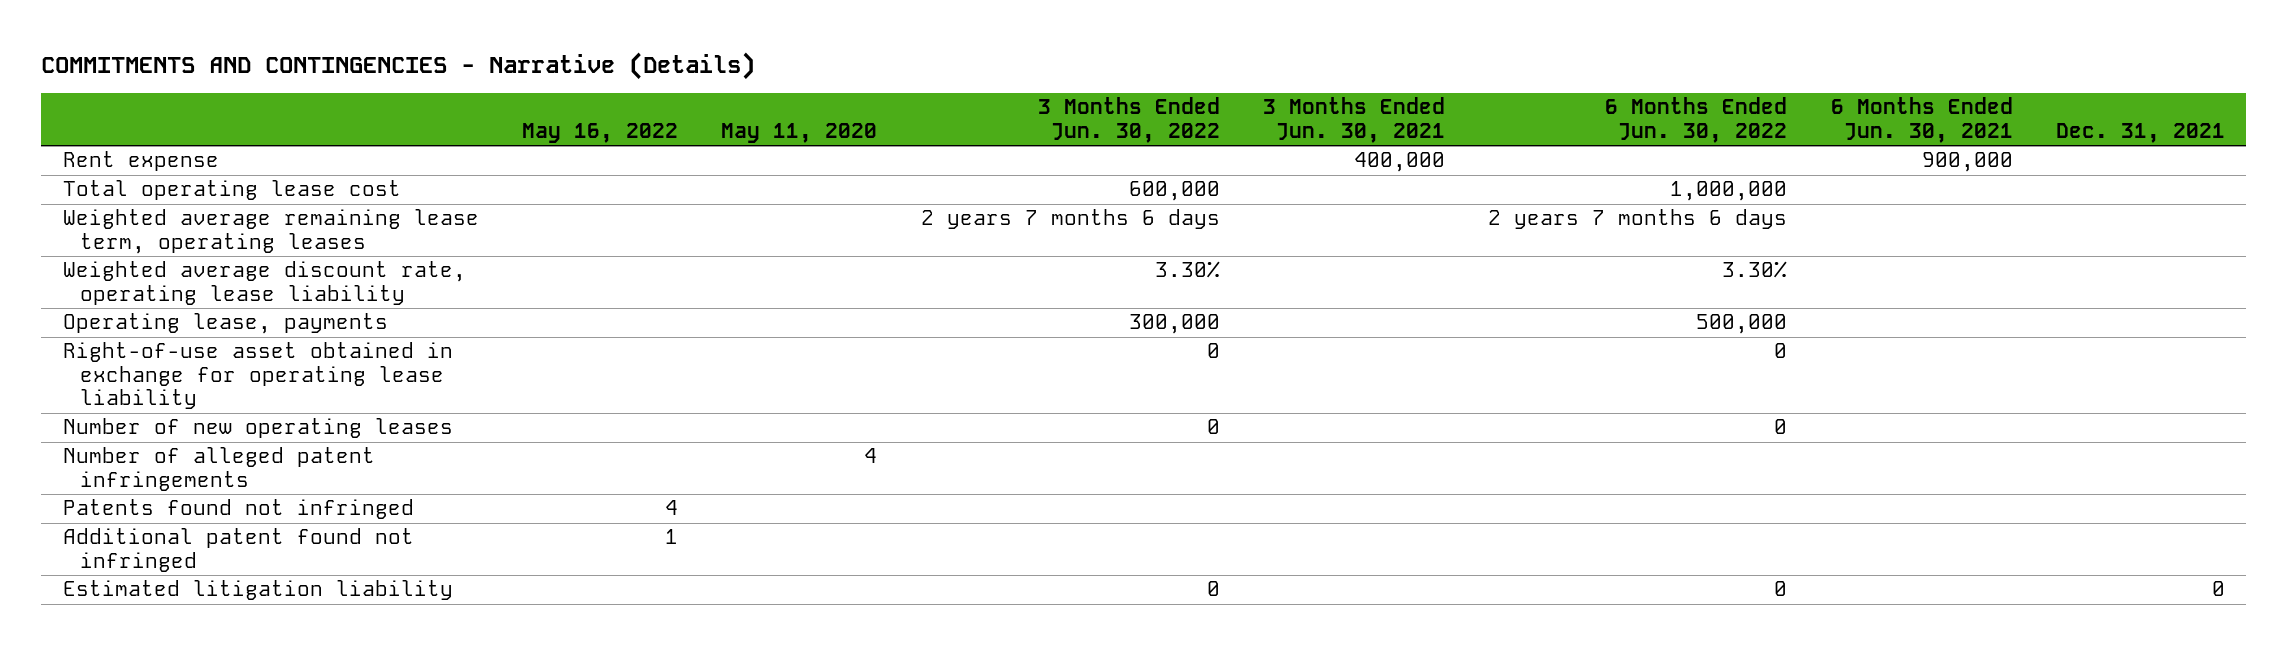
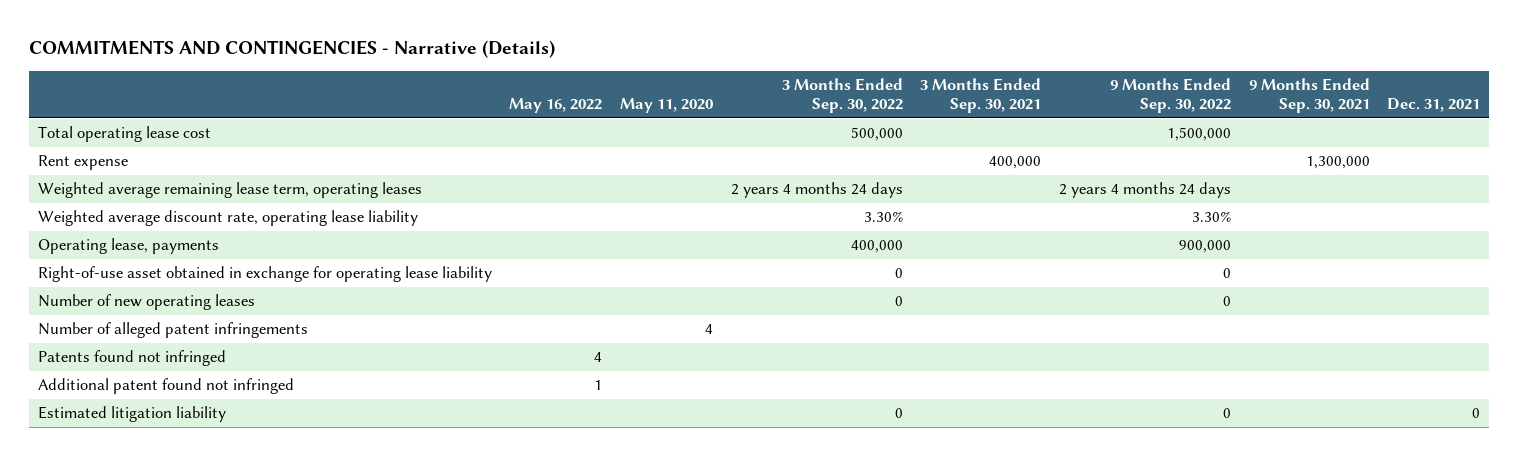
[1037,97,1220,143] 3 Months Ended Jun. 30, 2022 -> none
[1262,97,1445,143] 3 Months Ended Jun. 30, 2021 -> none
[1605,97,1788,143] 6 Months Ended Jun. 30, 2022 -> none
[1830,97,2013,143] 6 Months Ended Jun. 30, 2021 -> none
none -> [781,78,903,114] 3 Months Ended Sep. 30, 2022
none -> [920,78,1042,114] 3 Months Ended Sep. 30, 2021
none -> [1109,78,1231,114] 9 Months Ended Sep. 30, 2022
none -> [1248,78,1370,114] 9 Months Ended Sep. 30, 2021
[62,151,219,172] Rent expense -> [37,155,128,171] Rent expense

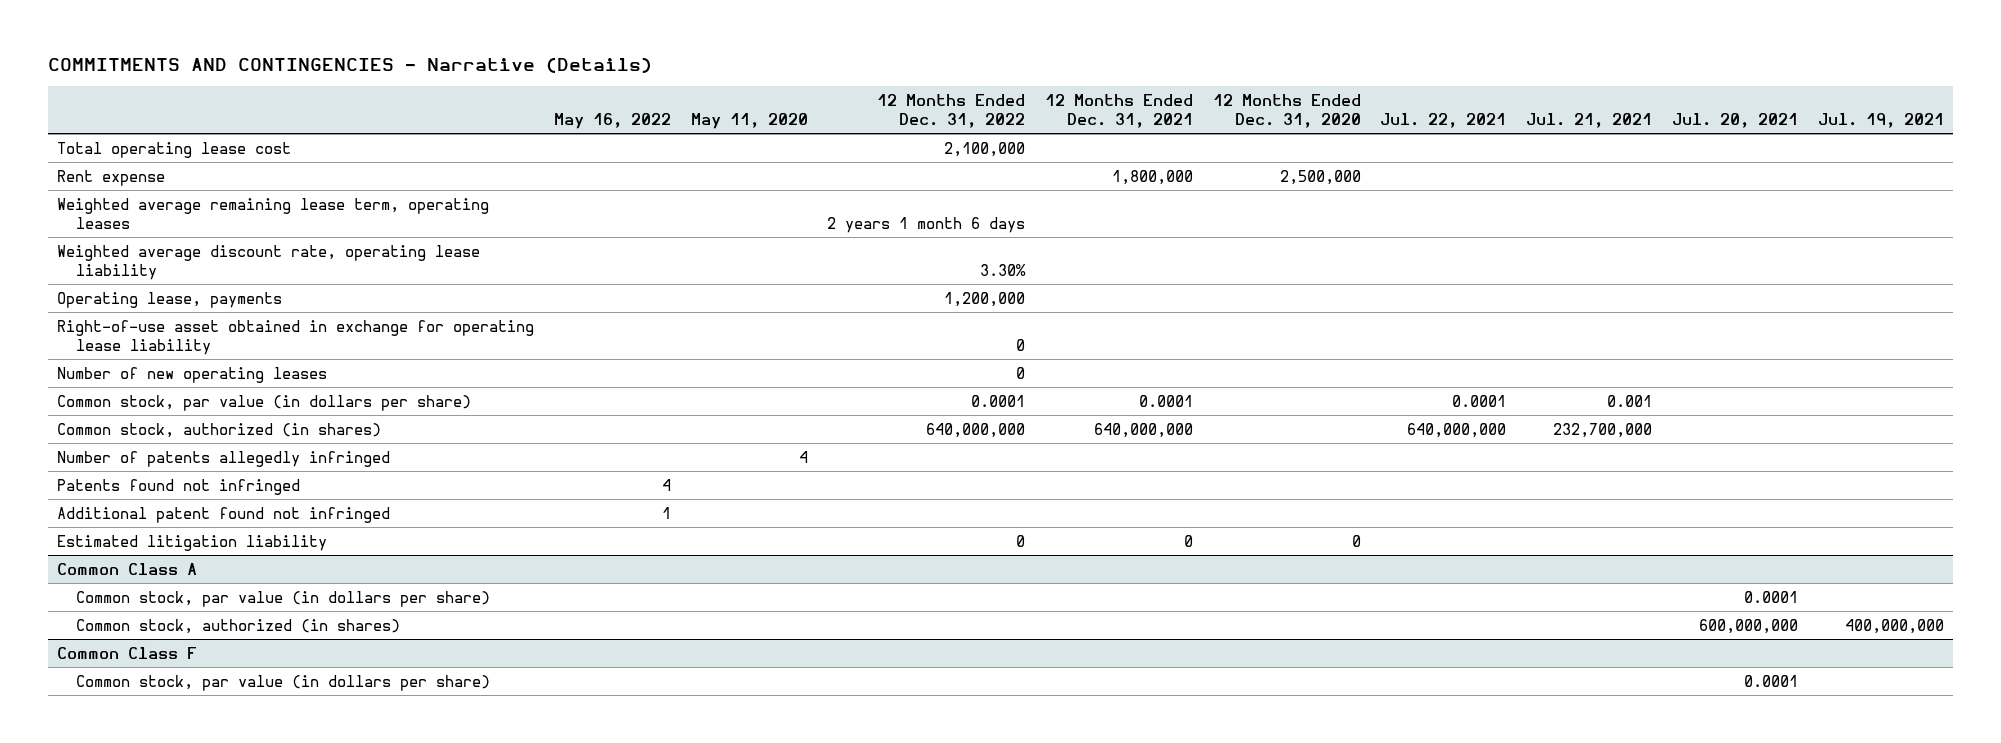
[781,78,903,114] 3 Months Ended Sep. 30, 2022 -> none
[920,78,1042,114] 3 Months Ended Sep. 30, 2021 -> none
[1109,78,1231,114] 9 Months Ended Sep. 30, 2022 -> none
[1248,78,1370,114] 9 Months Ended Sep. 30, 2021 -> none
[1387,98,1481,113] Dec. 31, 2021 -> none
none -> [877,94,1026,128] 12 Months Ended Dec. 31, 2022
none -> [1045,94,1194,128] 12 Months Ended Dec. 31, 2021
none -> [1212,94,1361,128] 12 Months Ended Dec. 31, 2020
none -> [1380,112,1507,128] Jul. 22, 2021
none -> [1526,112,1653,128] Jul. 21, 2021
none -> [1671,112,1798,128] Jul. 20, 2021
none -> [1817,112,1944,128] Jul. 19, 2021
none -> [57,394,472,411] Common stock, par value (in dollars per share)
none -> [57,422,382,438] Common stock, authorized (in shares)
[37,322,308,339] Number of alleged patent infringements -> [57,450,391,467] Number of patents allegedly infringed
none -> [57,562,198,575] Common Class A
none -> [75,590,490,607] Common stock, par value (in dollars per share)
none -> [75,618,400,634] Common stock, authorized (in shares)
none -> [57,646,198,659] Common Class F
none -> [75,674,490,691] Common stock, par value (in dollars per share)

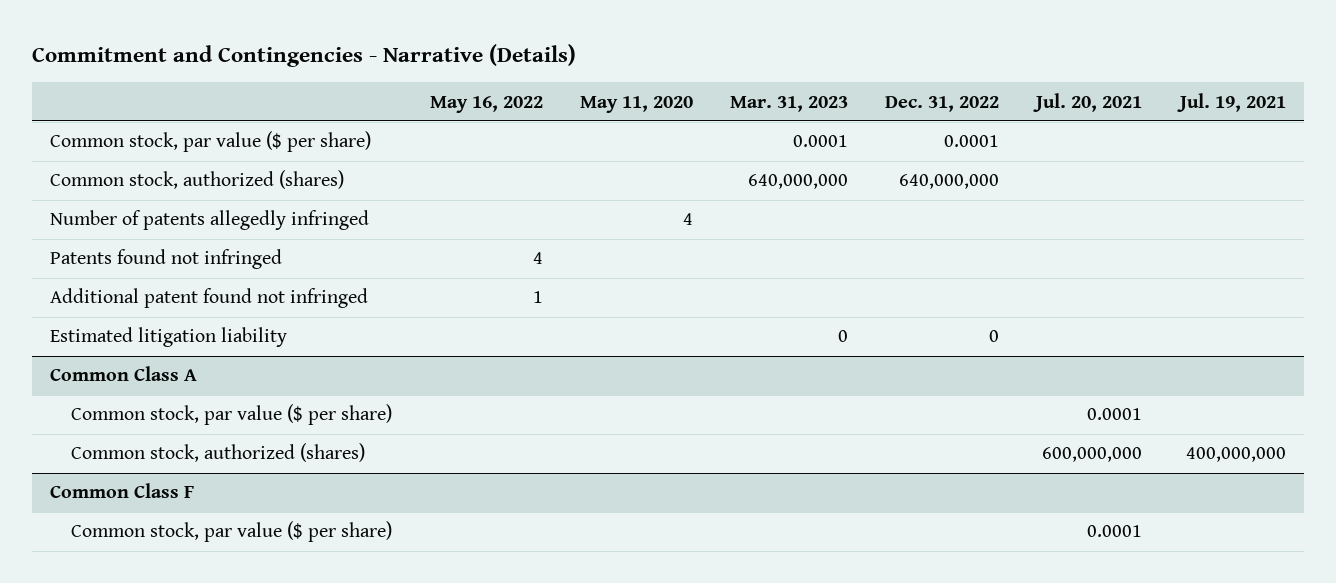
[47,57,652,74] COMMITMENTS AND CONTINGENCIES - Narrative (Details) -> [31,44,576,68] Commitment and Contingencies - Narrative (Details)
[877,94,1026,128] 12 Months Ended Dec. 31, 2022 -> none
[1045,94,1194,128] 12 Months Ended Dec. 31, 2021 -> none
[1212,94,1361,128] 12 Months Ended Dec. 31, 2020 -> none
[1380,112,1507,128] Jul. 22, 2021 -> none
[1526,112,1653,128] Jul. 21, 2021 -> none
none -> [730,95,849,112] Mar. 31, 2023
none -> [885,95,1000,112] Dec. 31, 2022
[57,141,292,158] Total operating lease cost -> none
[57,169,166,186] Rent expense -> none
[57,197,490,229] Weighted average remaining lease term, operating leases -> none
[57,244,481,280] Weighted average discount rate, operating lease liability -> none
[57,291,283,308] Operating lease, payments -> none
[57,319,535,355] Right-of-use asset obtained in exchange for operating lease liability -> none
[57,366,328,383] Number of new operating leases -> none
[57,394,472,411] Common stock, par value (in dollars per share) -> [50,131,372,153] Common stock, par value ($ per share)
[57,422,382,438] Common stock, authorized (in shares) -> [50,170,345,190] Common stock, authorized (shares)
[75,590,490,607] Common stock, par value (in dollars per share) -> [71,404,393,426] Common stock, par value ($ per share)
[75,618,400,634] Common stock, authorized (in shares) -> [71,443,366,463] Common stock, authorized (shares)
[75,674,490,691] Common stock, par value (in dollars per share) -> [71,521,393,543] Common stock, par value ($ per share)

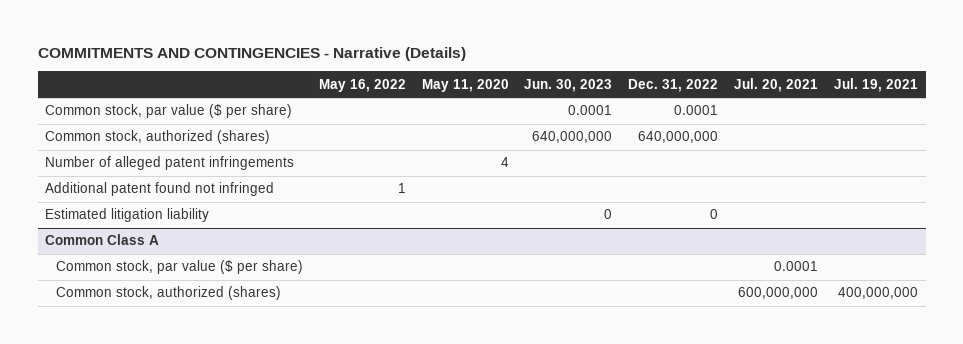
[31,44,576,68] Commitment and Contingencies - Narrative (Details) -> [37,47,466,62] COMMITMENTS AND CONTINGENCIES - Narrative (Details)
[730,95,849,112] Mar. 31, 2023 -> none
none -> [524,78,613,92] Jun. 30, 2023
[50,249,283,270] Patents found not infringed -> none
[50,210,370,231] Number of patents allegedly infringed -> [45,156,295,171] Number of alleged patent infringements
[50,483,195,499] Common Class F -> none
[71,521,393,543] Common stock, par value ($ per share) -> none

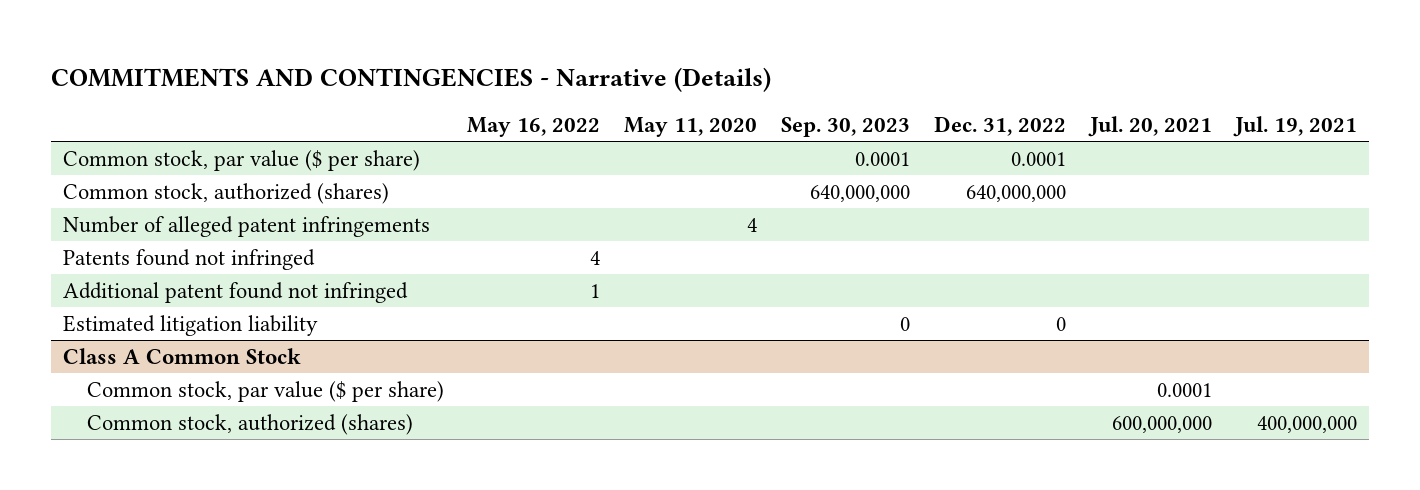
[524,78,613,92] Jun. 30, 2023 -> none
none -> [781,116,911,137] Sep. 30, 2023
none -> [62,248,315,270] Patents found not infringed
[45,234,160,246] Common Class A -> [62,347,301,364] Class A Common Stock

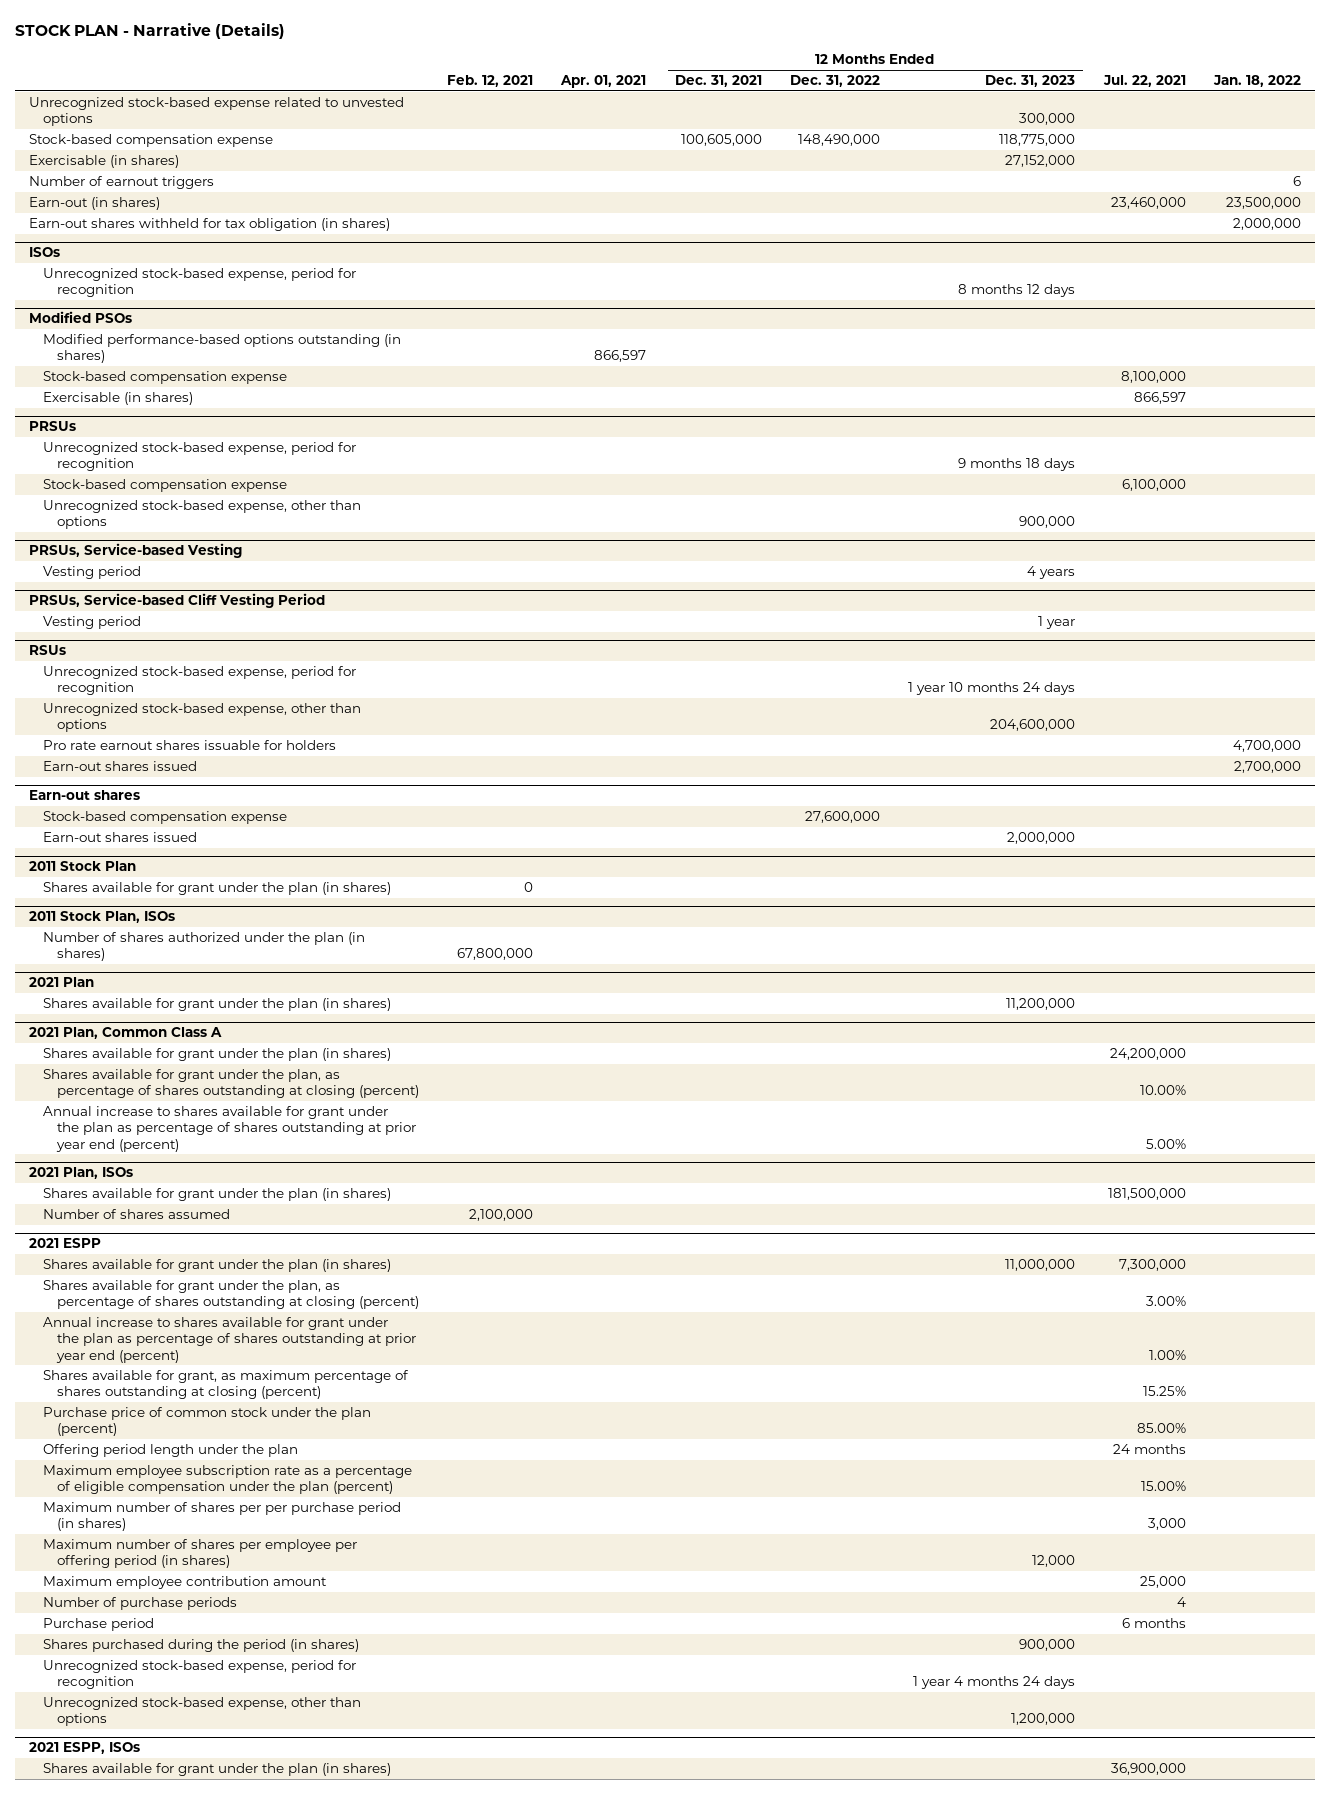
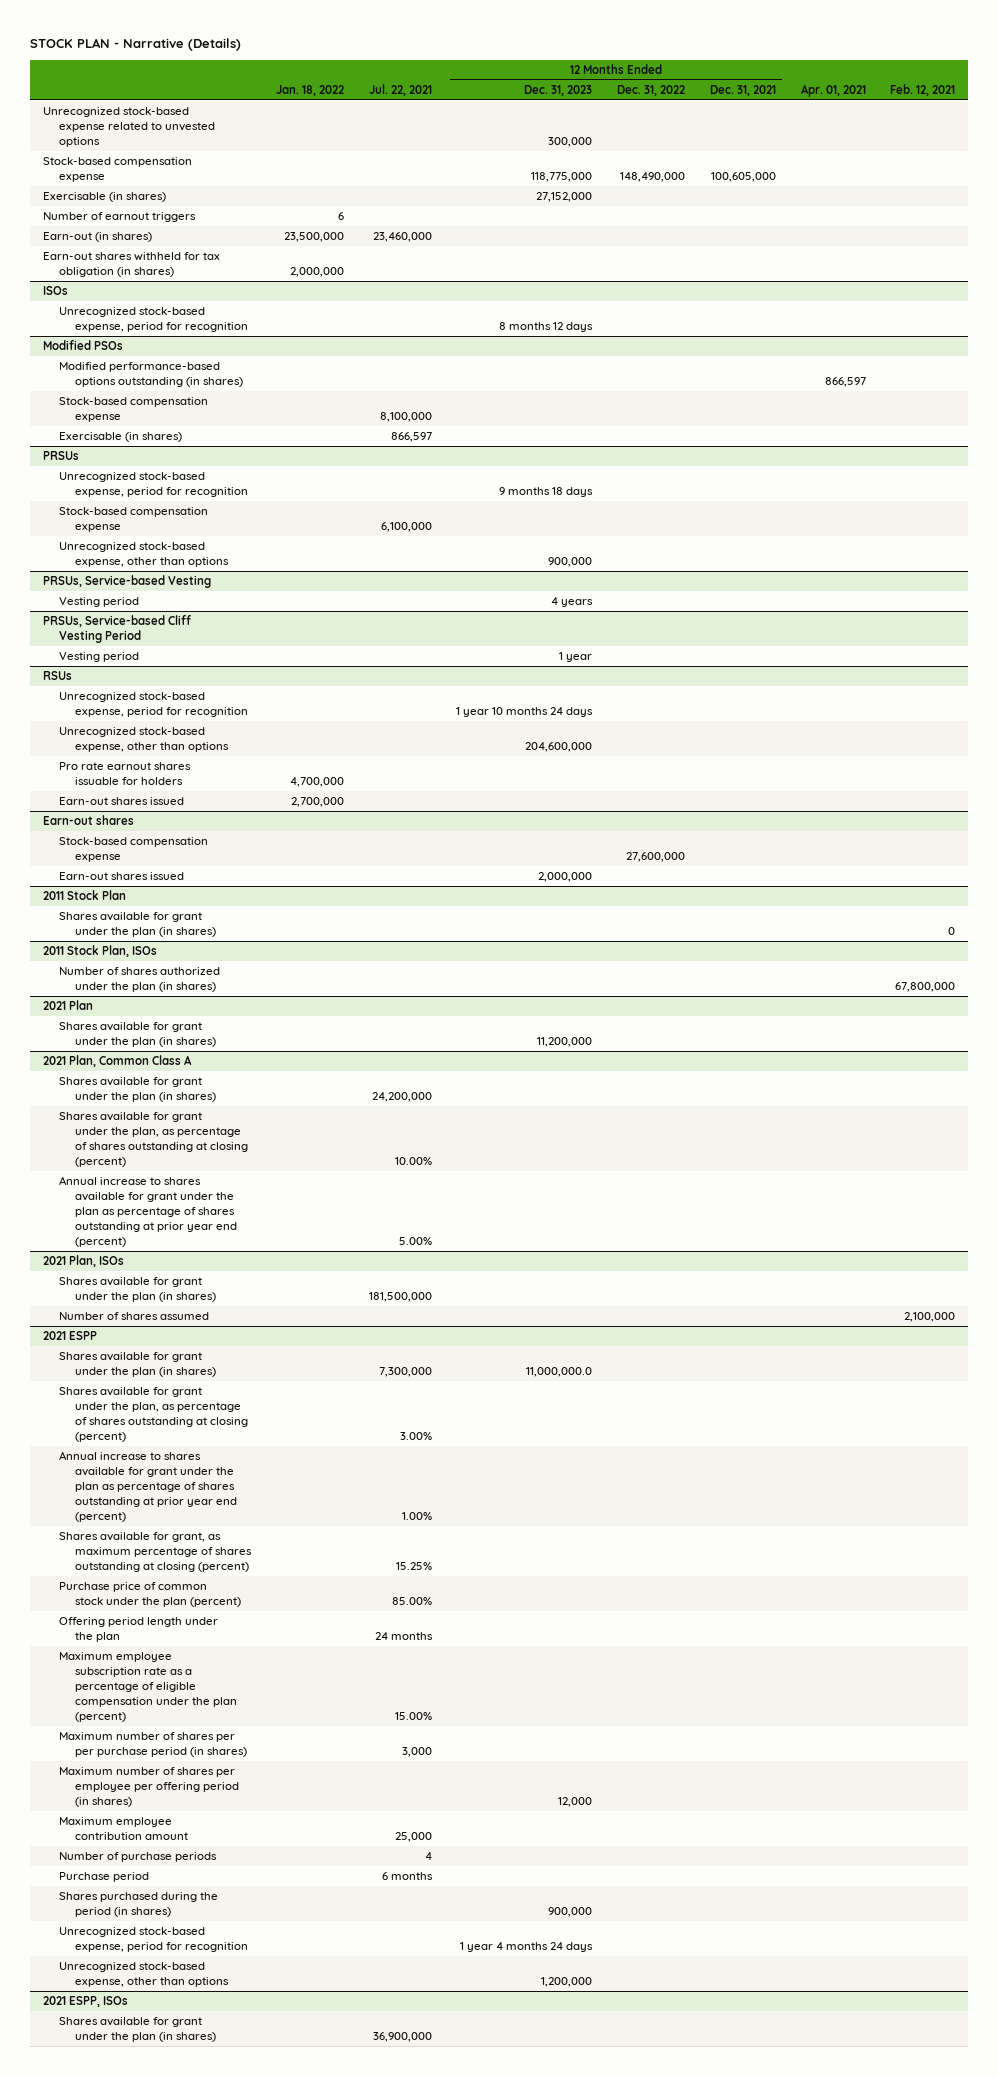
[1005,1259,1076,1272] 11,000,000 -> [526,1366,593,1377] 11,000,000.0

